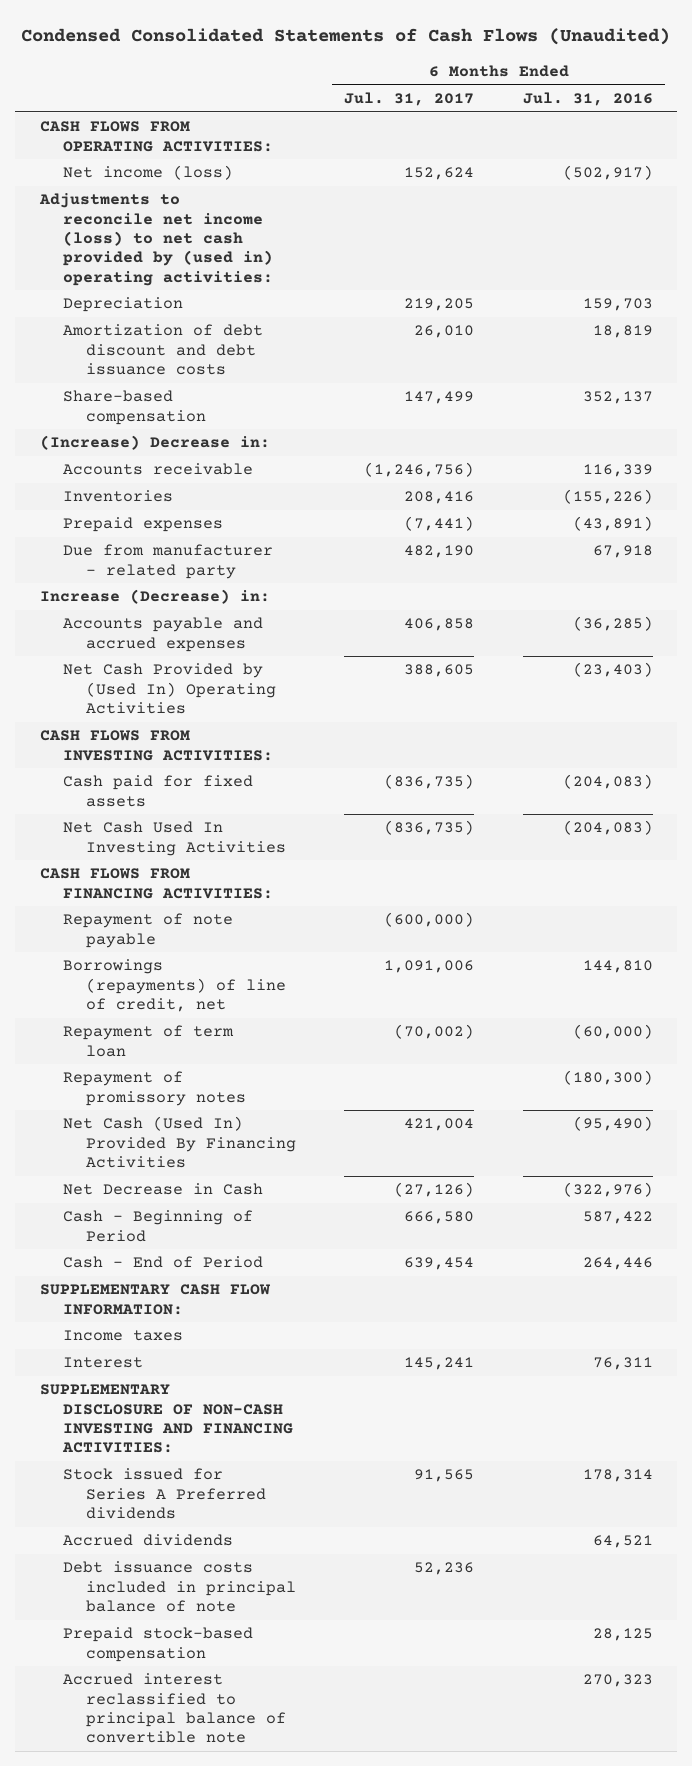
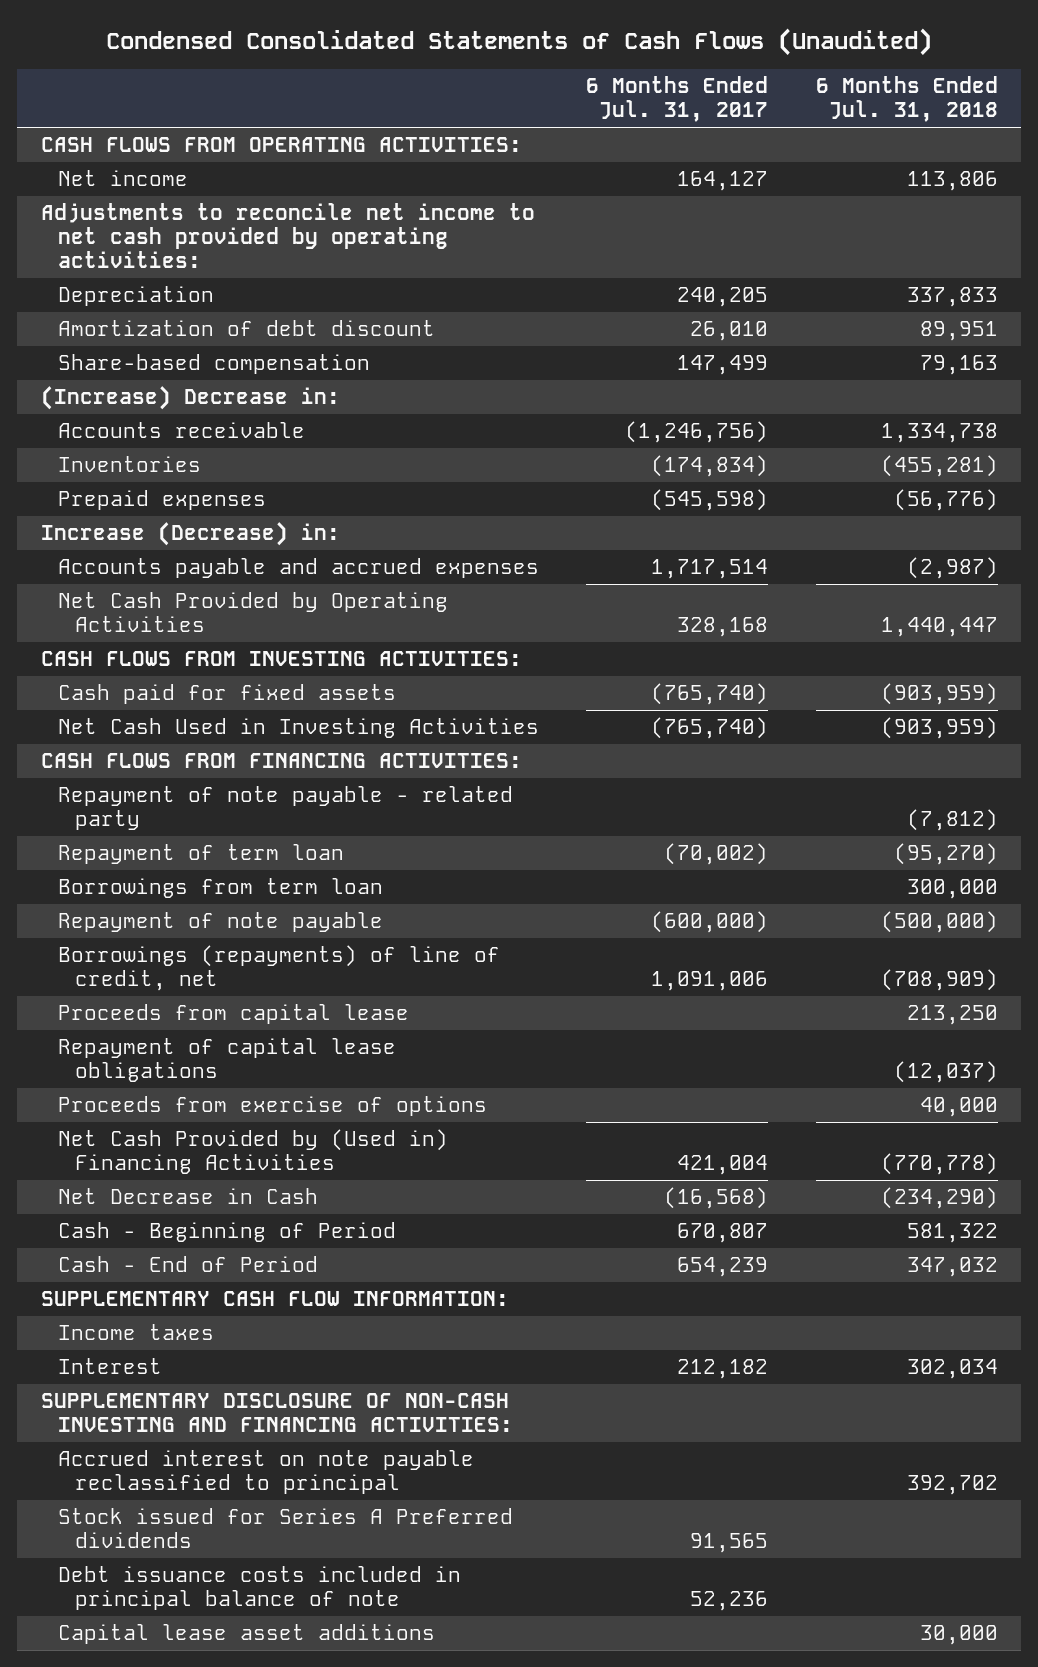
[522,91,653,106] Jul. 31, 2016 -> none
none -> [815,76,998,123] 6 Months Ended Jul. 31, 2018
[62,165,233,181] Net income (loss) -> [57,170,188,187] Net income
[404,167,475,181] 152,624 -> [677,171,769,192] 164,127
[38,193,273,286] Adjustments to reconcile net income (loss) to net cash provided by (used in) operating activities: -> [40,203,535,269] Adjustments to reconcile net income to net cash provided by operating activities:
[404,298,475,312] 219,205 -> [677,287,769,308] 240,205
[62,324,263,376] Amortization of debt discount and debt issuance costs -> [57,320,435,337] Amortization of debt discount
[62,544,273,579] Due from manufacturer - related party -> none
[404,491,475,505] 208,416 -> [651,455,769,478] (174,834)
[404,516,475,532] (7,441) -> [651,489,769,512] (545,598)
[404,618,475,632] 406,858 -> [651,559,769,580] 1,717,514
[62,663,277,715] Net Cash Provided by (Used In) Operating Activities -> [57,592,448,633] Net Cash Provided by Operating Activities
[404,664,475,678] 388,605 -> [677,617,769,638] 328,168
[384,774,475,790] (836,735) -> [651,683,769,706] (765,740)
[62,821,287,856] Net Cash Used In Investing Activities -> [57,718,539,739] Net Cash Used in Investing Activities
[384,820,475,836] (836,735) -> [651,717,769,740] (765,740)
none -> [57,786,513,831] Repayment of note payable - related party
[62,1025,234,1057] Repayment of term loan -> [57,844,344,865] Repayment of term loan
none -> [57,878,383,899] Borrowings from term loan
[62,1071,247,1106] Repayment of promissory notes -> none
none -> [57,1004,409,1025] Proceeds from capital lease
none -> [57,1038,396,1083] Repayment of capital lease obligations
none -> [57,1096,487,1117] Proceeds from exercise of options
[62,1116,297,1169] Net Cash (Used In) Provided By Financing Activities -> [57,1129,448,1175] Net Cash Provided by (Used in) Financing Activities
[394,1182,475,1198] (27,126) -> [664,1187,769,1210] (16,568)
[404,1211,475,1225] 666,580 -> [677,1223,769,1244] 670,807
[404,1257,475,1271] 639,454 -> [677,1257,769,1278] 654,239
[404,1357,475,1371] 145,241 -> [677,1359,769,1380] 212,182
none -> [57,1450,474,1495] Accrued interest on note payable reclassified to principal
[62,1534,233,1547] Accrued dividends -> none
[62,1627,253,1662] Prepaid stock-based compensation -> none
[62,1673,287,1744] Accrued interest reclassified to principal balance of convertible note -> none
none -> [57,1624,435,1645] Capital lease asset additions

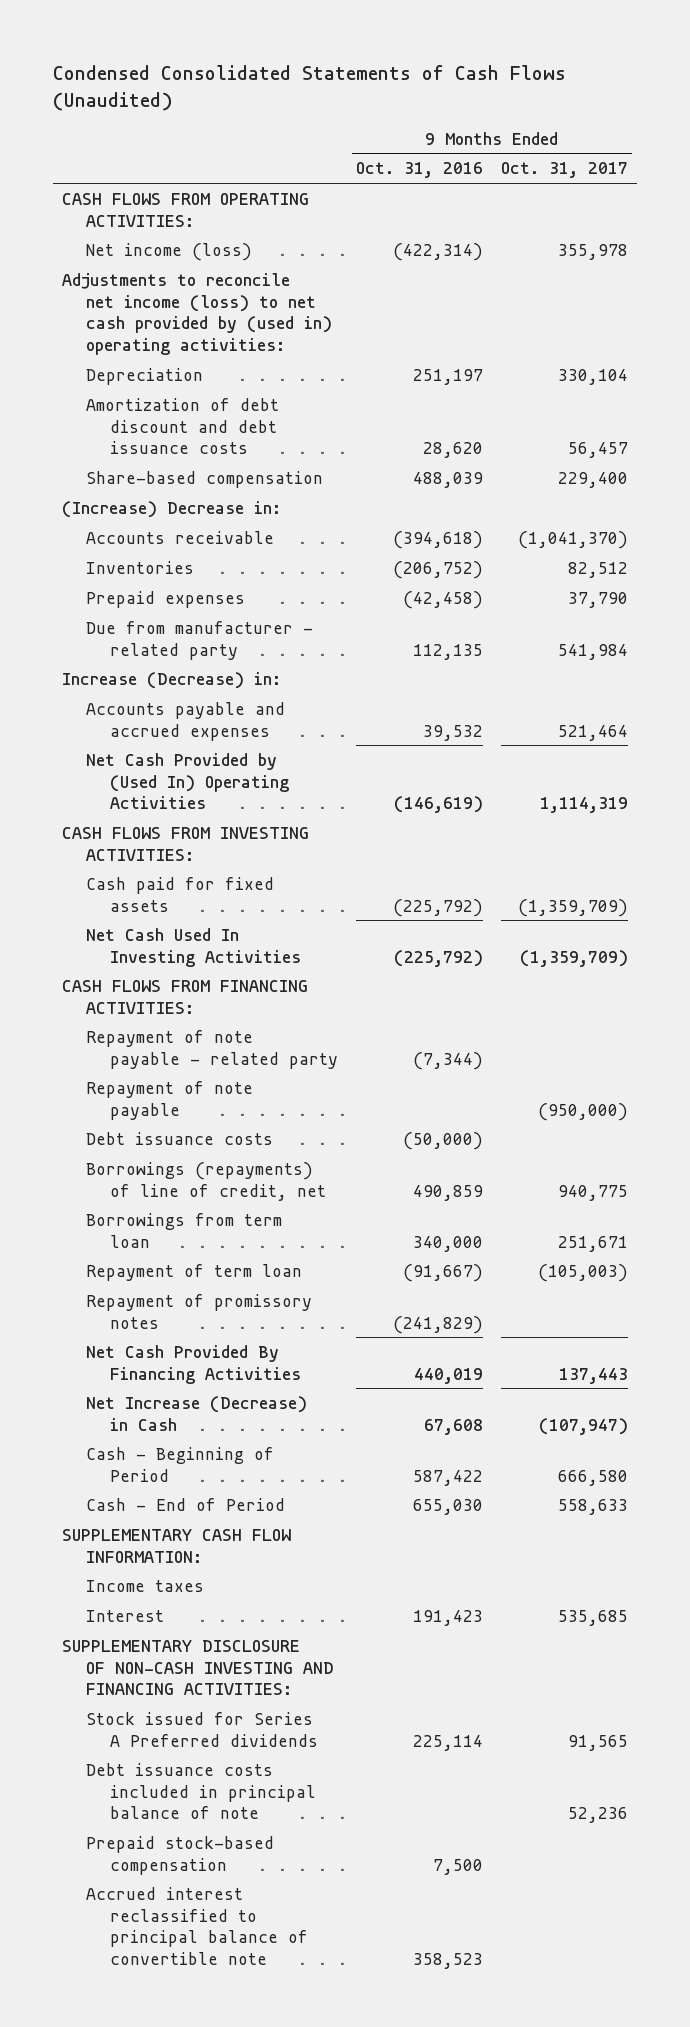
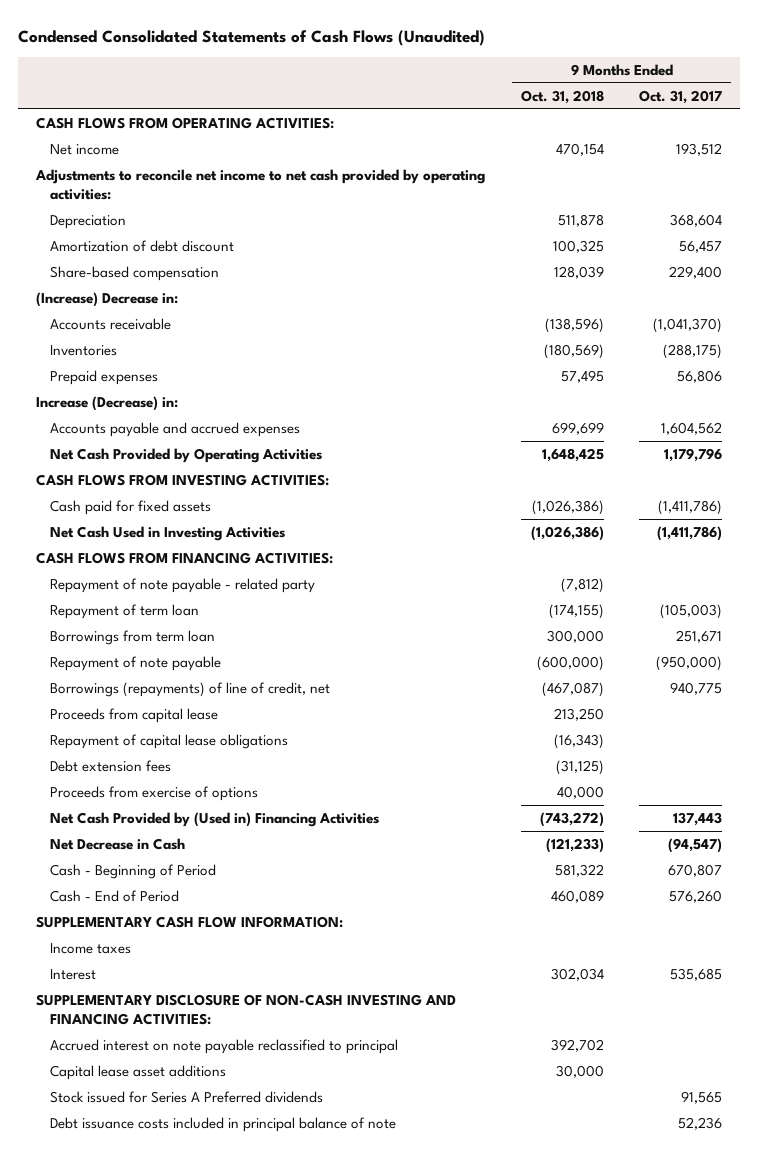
[356,162,484,179] Oct. 31, 2016 -> none
none -> [520,89,604,104] Oct. 31, 2018
[86,242,253,261] Net income (loss) -> [50,143,120,155] Net income
[557,243,628,260] 355,978 -> [676,142,723,156] 193,512
[61,272,333,356] Adjustments to reconcile net income (loss) to net cash provided by (used in) operating activities: -> [35,168,486,201] Adjustments to reconcile net income to net cash provided by operating activities:
[557,368,628,385] 330,104 -> [670,213,723,227] 368,604
[86,397,280,455] Amortization of debt discount and debt issuance costs -> [50,239,235,252] Amortization of debt discount
[86,620,314,660] Due from manufacturer - related party -> none
[567,561,628,578] 82,512 -> [663,343,723,359] (288,175)
[567,591,628,608] 37,790 -> [677,369,723,383] 56,806
[557,724,628,741] 521,464 -> [661,421,723,435] 1,604,562
[86,752,290,810] Net Cash Provided by (Used In) Operating Activities -> [50,447,323,463] Net Cash Provided by Operating Activities
[539,797,628,814] 1,114,319 -> [664,447,723,462] 1,179,796
[517,898,628,917] (1,359,709) -> [658,499,723,515] (1,411,786)
[86,927,302,967] Net Cash Used In Investing Activities -> [50,525,286,541] Net Cash Used in Investing Activities
[519,949,628,967] (1,359,709) -> [657,525,723,541] (1,411,786)
[86,1263,303,1281] Repayment of term loan -> [50,603,200,619] Repayment of term loan
[86,1212,283,1248] Borrowings from term loan -> [50,629,216,645] Borrowings from term loan
[86,1131,274,1145] Debt issuance costs -> none
[86,1293,313,1329] Repayment of promissory notes -> none
none -> [50,707,219,723] Proceeds from capital lease
none -> [50,733,289,749] Repayment of capital lease obligations
none -> [50,759,172,772] Debt extension fees
none -> [50,785,259,801] Proceeds from exercise of options
[86,1344,302,1384] Net Cash Provided By Financing Activities -> [50,811,380,827] Net Cash Provided by (Used in) Financing Activities
[86,1395,308,1431] Net Increase (Decrease) in Cash -> [50,837,186,850] Net Decrease in Cash
[538,1417,628,1435] (107,947) -> [668,837,723,853] (94,547)
[557,1469,628,1486] 666,580 -> [668,863,723,877] 670,807
[557,1498,628,1515] 558,633 -> [669,889,723,903] 576,260
none -> [50,1038,399,1054] Accrued interest on note payable reclassified to principal
none -> [50,1064,227,1080] Capital lease asset additions
[86,1835,275,1875] Prepaid stock-based compensation -> none
[86,1886,309,1966] Accrued interest reclassified to principal balance of convertible note -> none

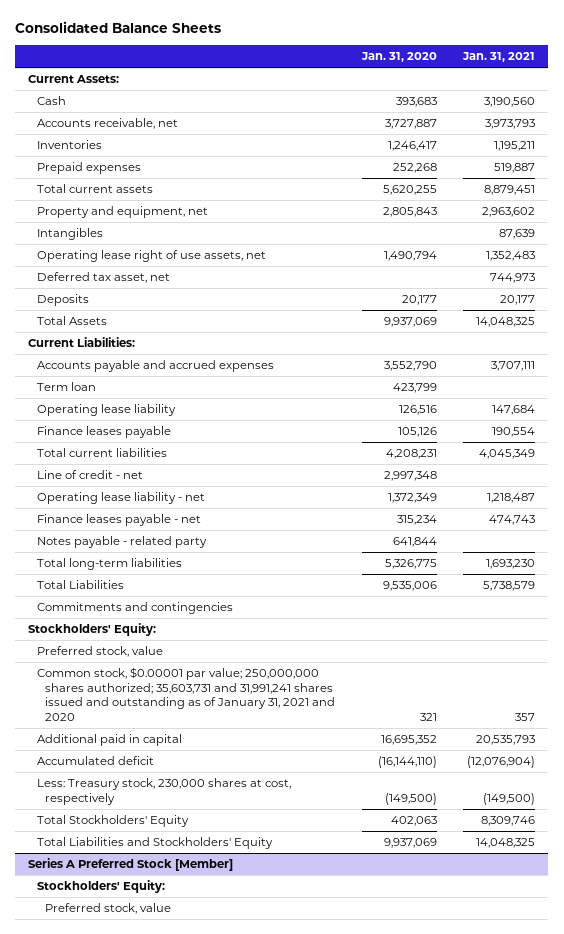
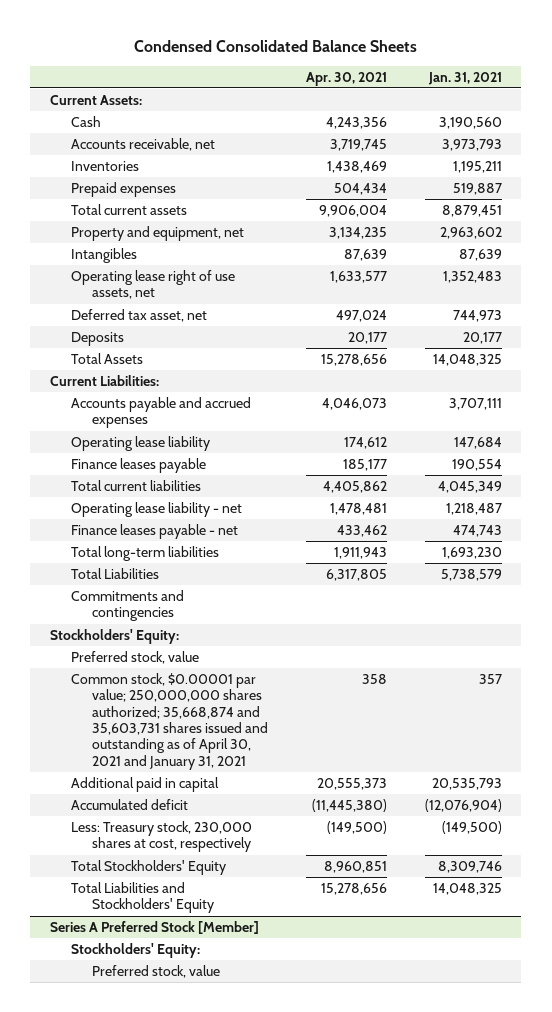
[15,21,222,34] Consolidated Balance Sheets -> [133,39,417,52] Condensed Consolidated Balance Sheets
[360,52,437,63] Jan. 31, 2020 -> none
none -> [305,71,387,86] Apr. 30, 2021
[36,382,96,392] Term loan -> none
[36,470,143,480] Line of credit - net -> none
[36,536,207,549] Notes payable - related party -> none
[36,667,336,722] Common stock, $0.00001 par value; 250,000,000 shares authorized; 35,603,731 and 31,991,241 shares issued and outstanding as of January 31, 2021 and 2020 -> [70,672,268,770] Common stock, $0.00001 par value; 250,000,000 shares authorized; 35,668,874 and 35,603,731 shares issued and outstanding as of April 30, 2021 and January 31, 2021

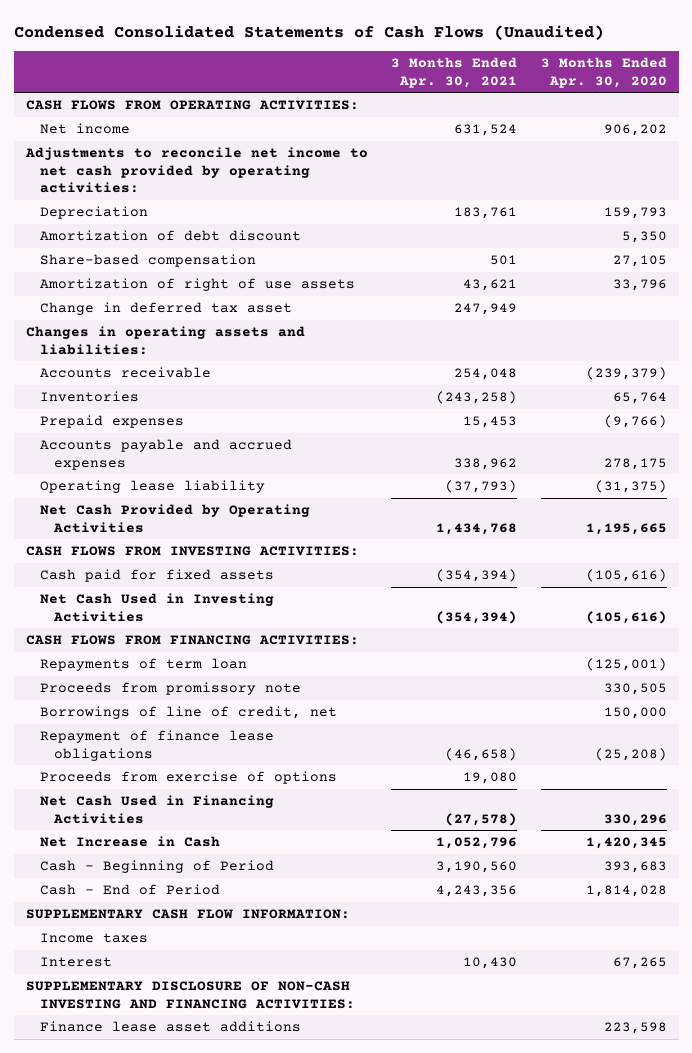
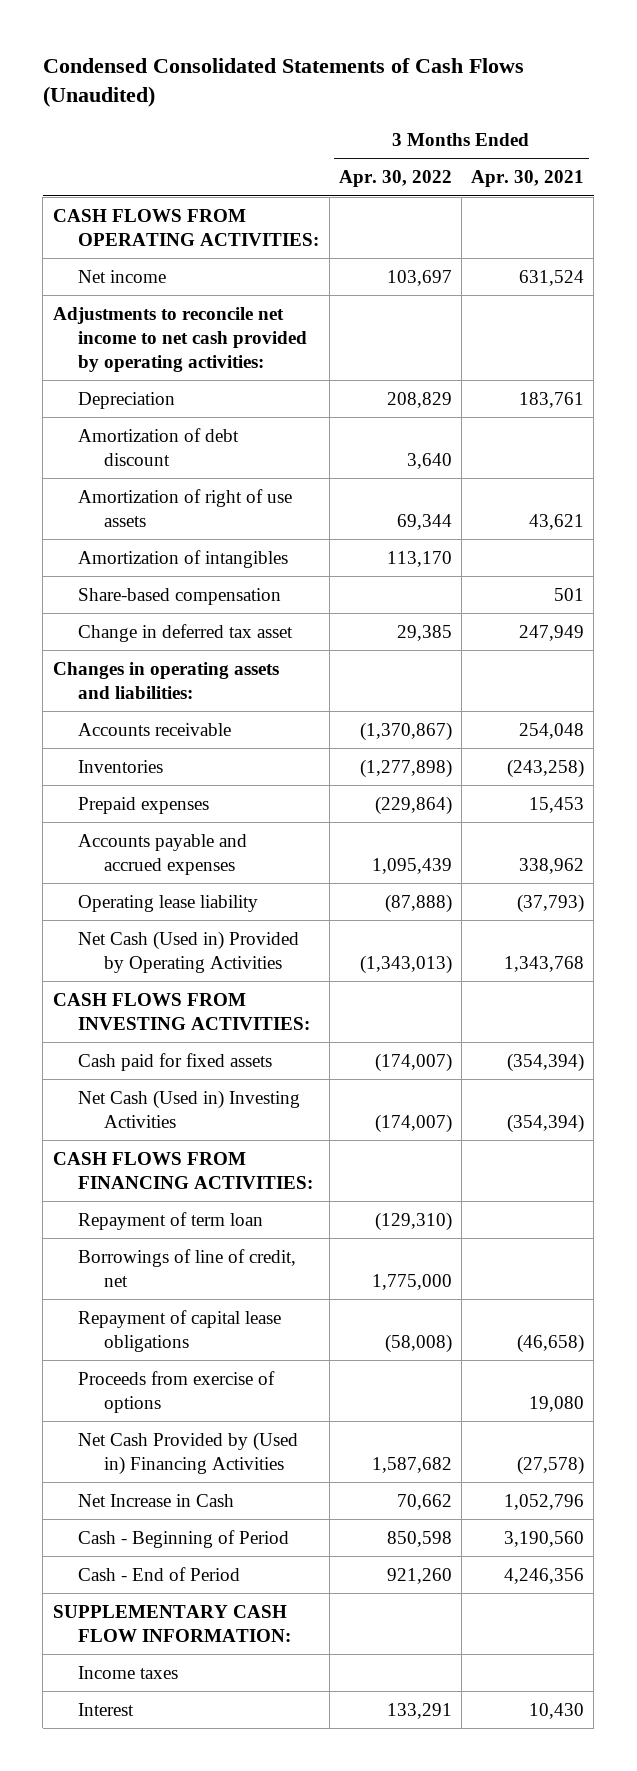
[540,57,667,88] 3 Months Ended Apr. 30, 2020 -> none
none -> [338,170,452,188] Apr. 30, 2022
none -> [78,549,289,568] Amortization of intangibles
[39,254,256,268] Share-based compensation -> [78,587,282,605] Share-based compensation
[39,504,310,533] Net Cash Provided by Operating Activities -> [78,930,300,973] Net Cash (Used in) Provided by Operating Activities
[436,522,518,535] 1,434,768 -> [504,955,585,972] 1,343,768
[39,593,274,622] Net Cash Used in Investing Activities -> [78,1089,301,1128] Net Cash (Used in) Investing Activities
[39,682,301,696] Proceeds from promissory note -> none
[39,658,247,672] Repayments of term loan -> [78,1211,264,1230] Repayment of term loan
[39,730,274,761] Repayment of finance lease obligations -> [78,1309,282,1352] Repayment of capital lease obligations
[39,795,274,824] Net Cash Used in Financing Activities -> [78,1431,299,1475] Net Cash Provided by (Used in) Financing Activities
[436,885,518,898] 4,243,356 -> [504,1567,585,1584] 4,246,356
[25,981,355,1009] SUPPLEMENTARY DISCLOSURE OF NON-CASH INVESTING AND FINANCING ACTIVITIES: -> none
[39,1021,301,1033] Finance lease asset additions -> none

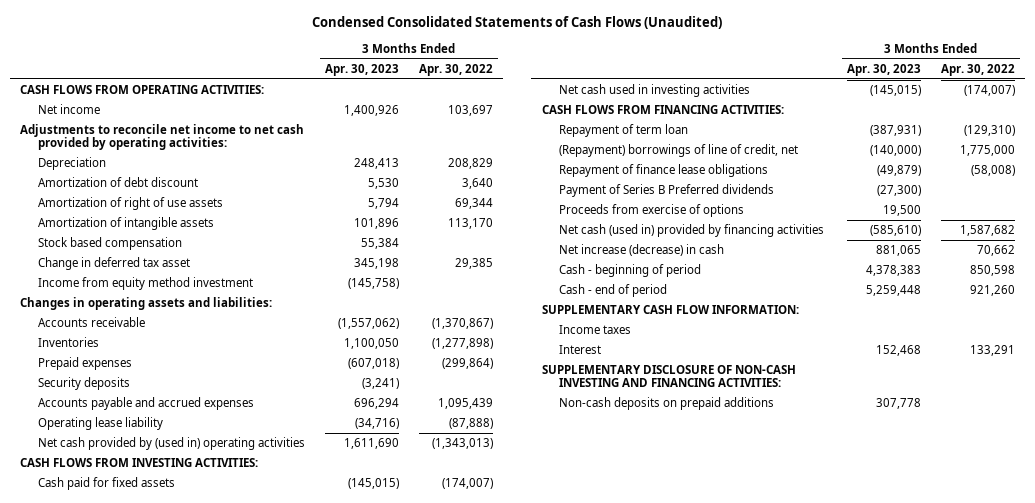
[471,170,585,188] Apr. 30, 2021 -> none
none -> [325,63,400,76] Apr. 30, 2023
[78,549,289,568] Amortization of intangibles -> [37,217,214,231] Amortization of intangible assets
[78,587,282,605] Share-based compensation -> [37,237,182,251] Stock based compensation
none -> [37,277,253,291] Income from equity method investment
[374,795,452,815] (229,864) -> [442,358,494,370] (299,864)
none -> [37,377,130,391] Security deposits
[78,930,300,973] Net Cash (Used in) Provided by Operating Activities -> [37,437,305,451] Net cash provided by (used in) operating activities
[78,1089,301,1128] Net Cash (Used in) Investing Activities -> [559,84,751,98] Net cash used in investing activities
[78,1248,297,1287] Borrowings of line of credit, net -> [559,144,799,158] (Repayment) borrowings of line of credit, net
[78,1309,282,1352] Repayment of capital lease obligations -> [559,164,769,178] Repayment of finance lease obligations
none -> [559,184,775,198] Payment of Series B Preferred dividends
[78,1431,299,1475] Net Cash Provided by (Used in) Financing Activities -> [559,224,825,238] Net cash (used in) provided by financing activities
[78,1493,235,1507] Net Increase in Cash -> [559,244,725,257] Net increase (decrease) in cash
[78,1529,290,1548] Cash - Beginning of Period -> [559,264,702,278] Cash - beginning of period
[78,1566,241,1581] Cash - End of Period -> [559,284,668,298] Cash - end of period
none -> [541,365,796,388] SUPPLEMENTARY DISCLOSURE OF NON-CASH INVESTING AND FINANCING ACTIVITIES:
none -> [559,397,775,411] Non-cash deposits on prepaid additions

